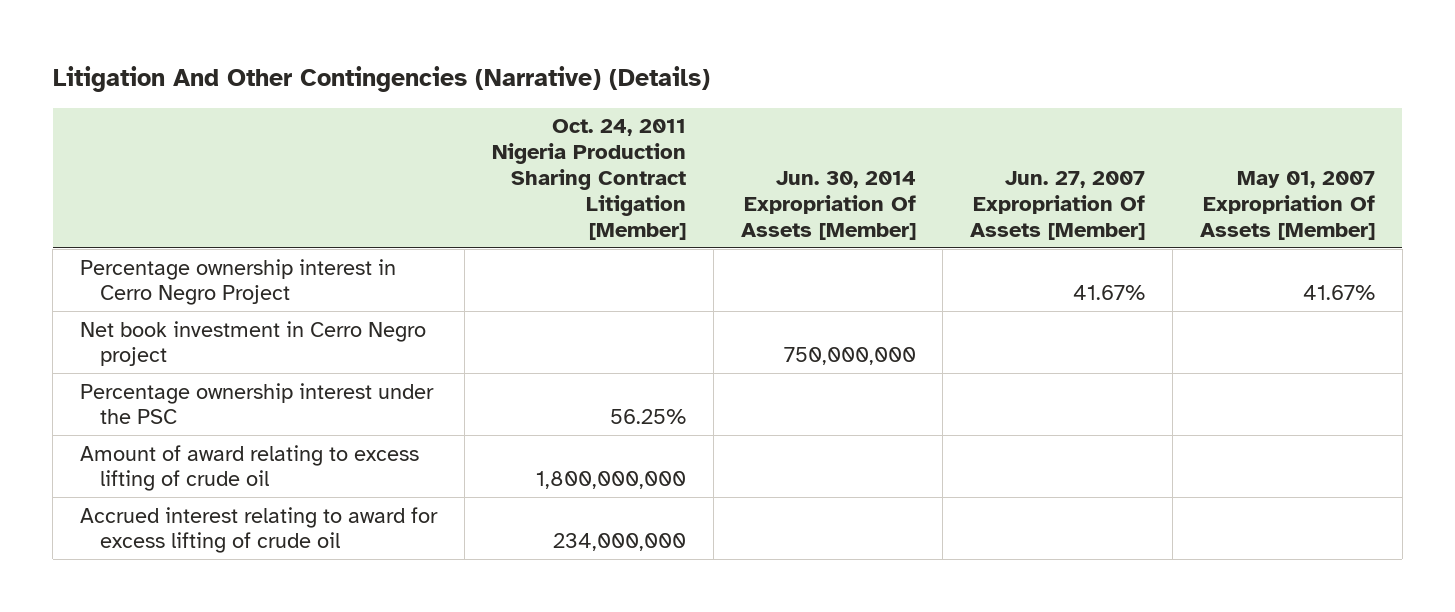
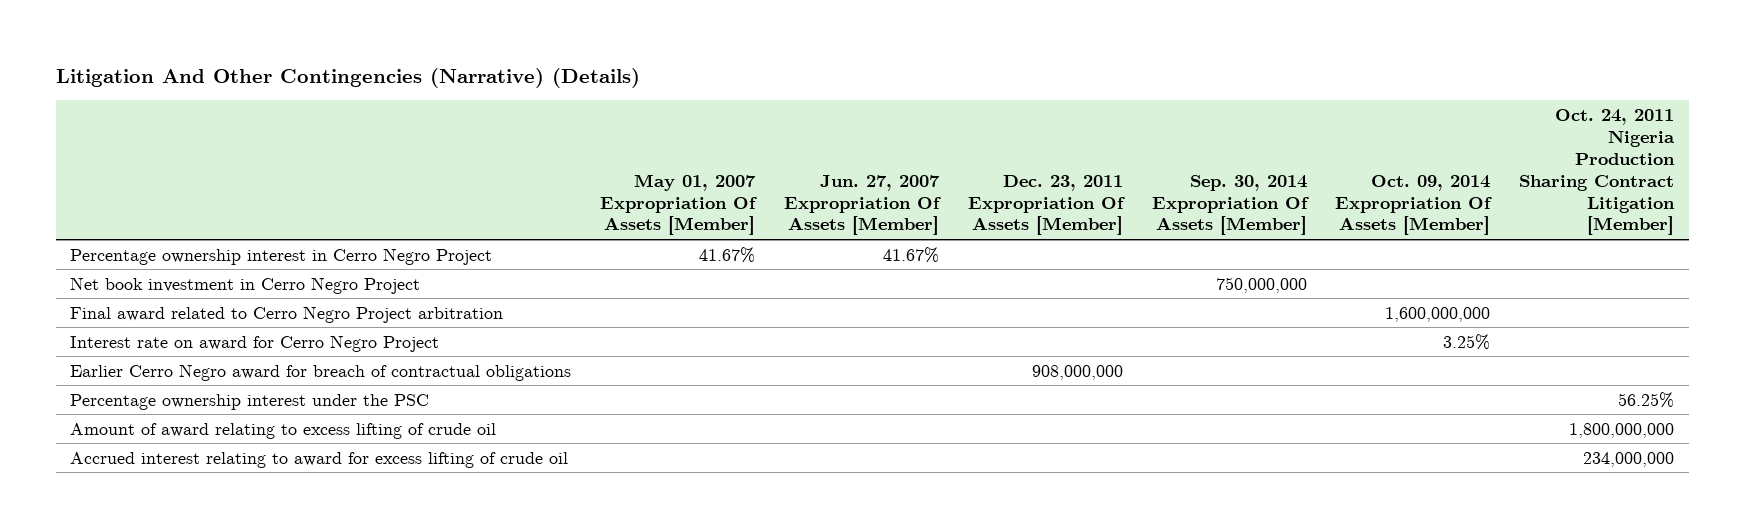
[740,171,916,240] Jun. 30, 2014 Expropriation Of Assets [Member] -> none
none -> [967,174,1125,236] Dec. 23, 2011 Expropriation Of Assets [Member]
none -> [1151,174,1309,236] Sep. 30, 2014 Expropriation Of Assets [Member]
none -> [1335,174,1493,236] Oct. 09, 2014 Expropriation Of Assets [Member]
[80,320,427,367] Net book investment in Cerro Negro project -> [69,276,420,294] Net book investment in Cerro Negro Project
none -> [69,305,503,323] Final award related to Cerro Negro Project arbitration
none -> [69,334,439,352] Interest rate on award for Cerro Negro Project
none -> [69,363,571,381] Earlier Cerro Negro award for breach of contractual obligations

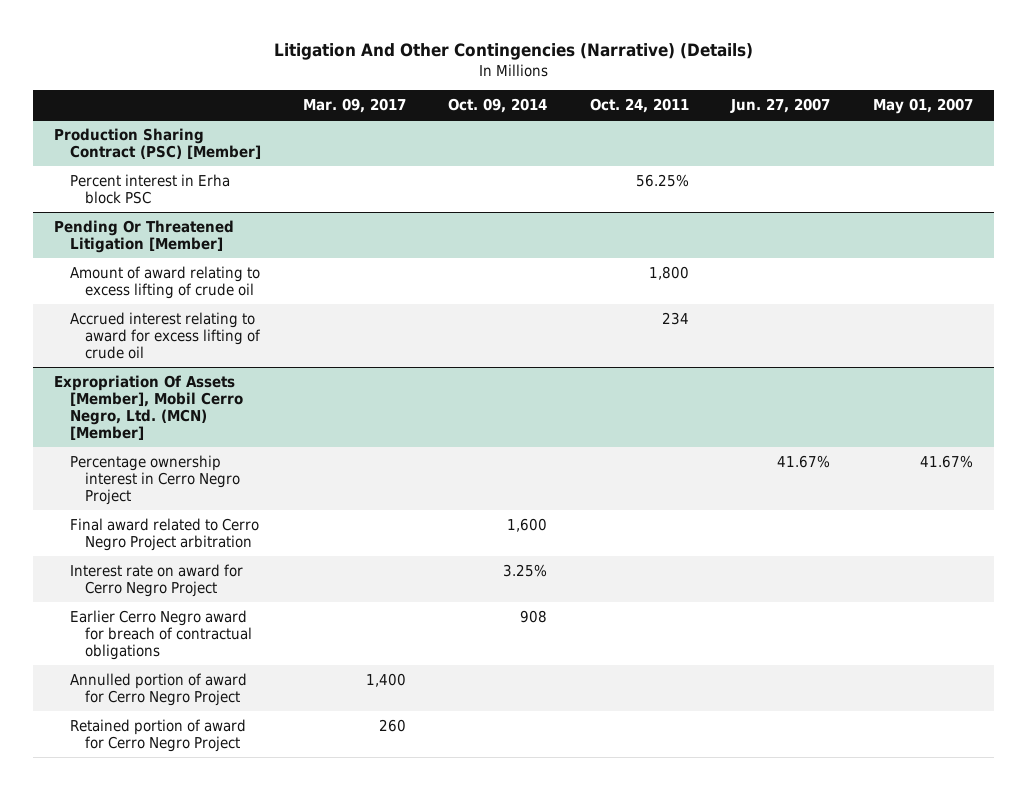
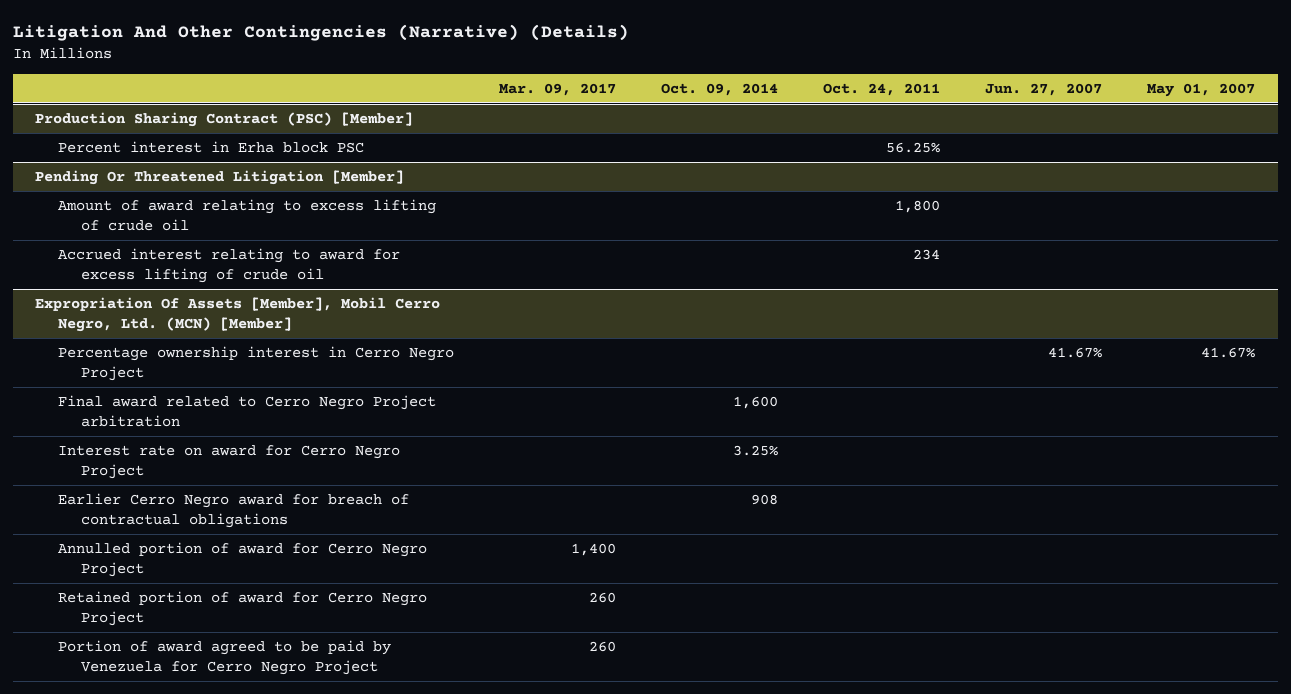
none -> [58,640,392,675] Portion of award agreed to be paid by Venezuela for Cerro Negro Project

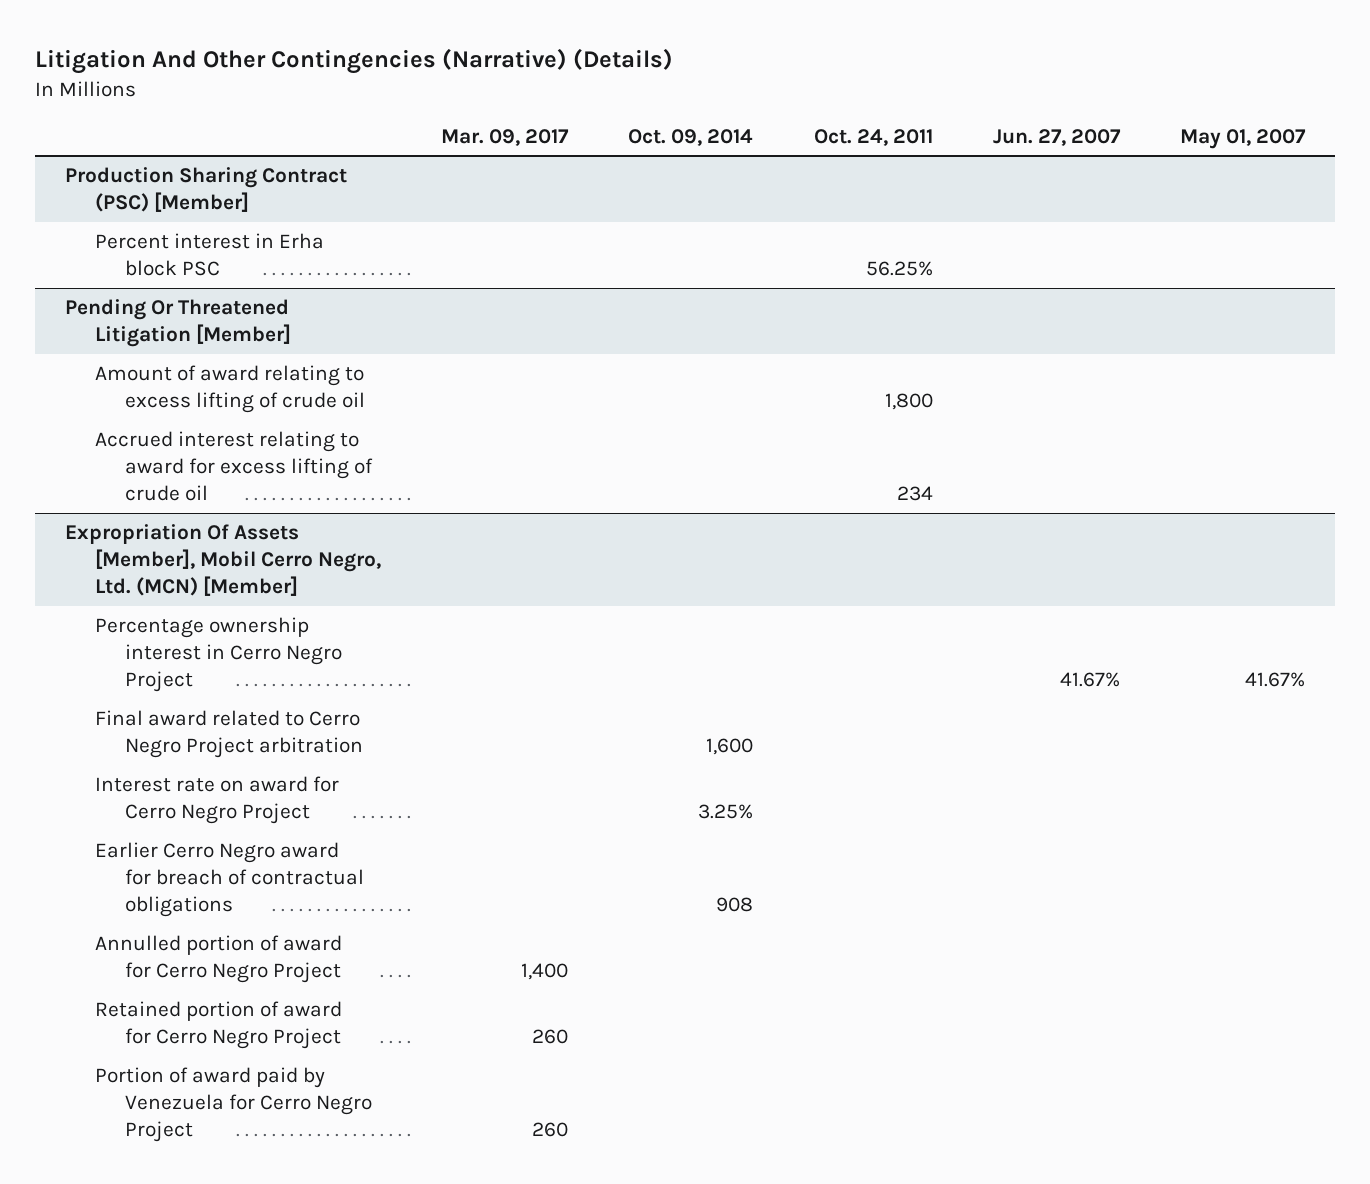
[58,640,392,675] Portion of award agreed to be paid by Venezuela for Cerro Negro Project -> [95,1066,373,1142] Portion of award paid by Venezuela for Cerro Negro Project

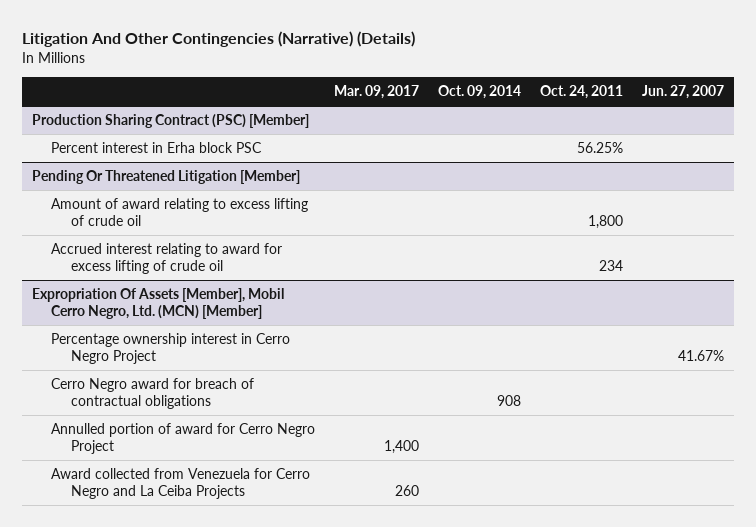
[1179,128,1306,149] May 01, 2007 -> none
[95,709,364,758] Final award related to Cerro Negro Project arbitration -> none
[95,775,340,824] Interest rate on award for Cerro Negro Project -> none
[95,841,365,917] Earlier Cerro Negro award for breach of contractual obligations -> [51,377,255,409] Cerro Negro award for breach of contractual obligations
[95,1066,373,1142] Portion of award paid by Venezuela for Cerro Negro Project -> none
[95,1000,343,1049] Retained portion of award for Cerro Negro Project -> [51,467,311,499] Award collected from Venezuela for Cerro Negro and La Ceiba Projects

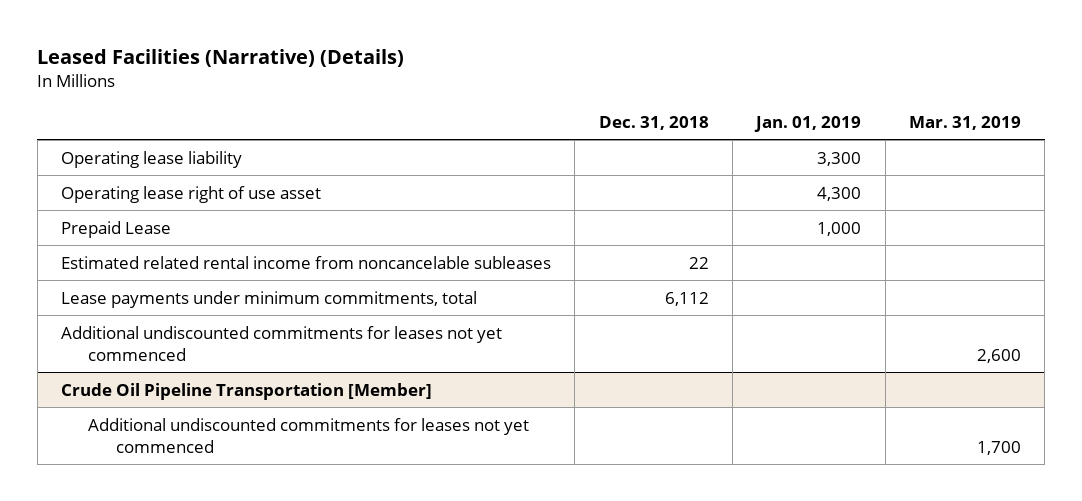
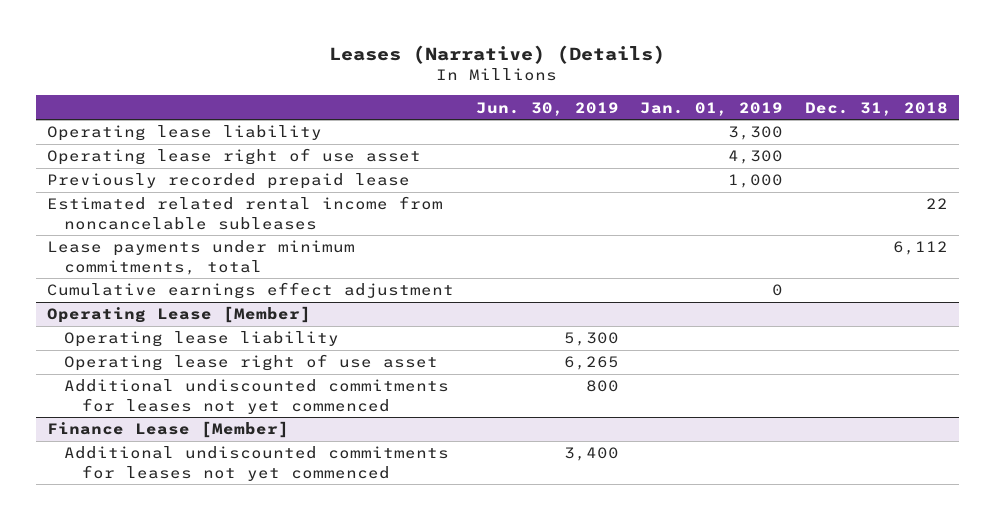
[37,48,405,67] Leased Facilities (Narrative) (Details) -> [329,44,666,64] Leases (Narrative) (Details)
[909,115,1022,130] Mar. 31, 2019 -> none
none -> [475,101,619,116] Jun. 30, 2019
[61,220,172,238] Prepaid Lease -> [46,173,410,190] Previously recorded prepaid lease
[61,325,503,361] Additional undiscounted commitments for leases not yet commenced -> none
[61,382,433,400] Crude Oil Pipeline Transportation [Member] -> none
[88,417,530,453] Additional undiscounted commitments for leases not yet commenced -> none
none -> [46,282,454,300] Cumulative earnings effect adjustment
none -> [46,306,311,324] Operating Lease [Member]
none -> [64,331,340,348] Operating lease liability
none -> [64,354,439,372] Operating lease right of use asset
none -> [64,379,450,414] Additional undiscounted commitments for leases not yet commenced
none -> [46,421,289,439] Finance Lease [Member]
none -> [64,446,450,481] Additional undiscounted commitments for leases not yet commenced

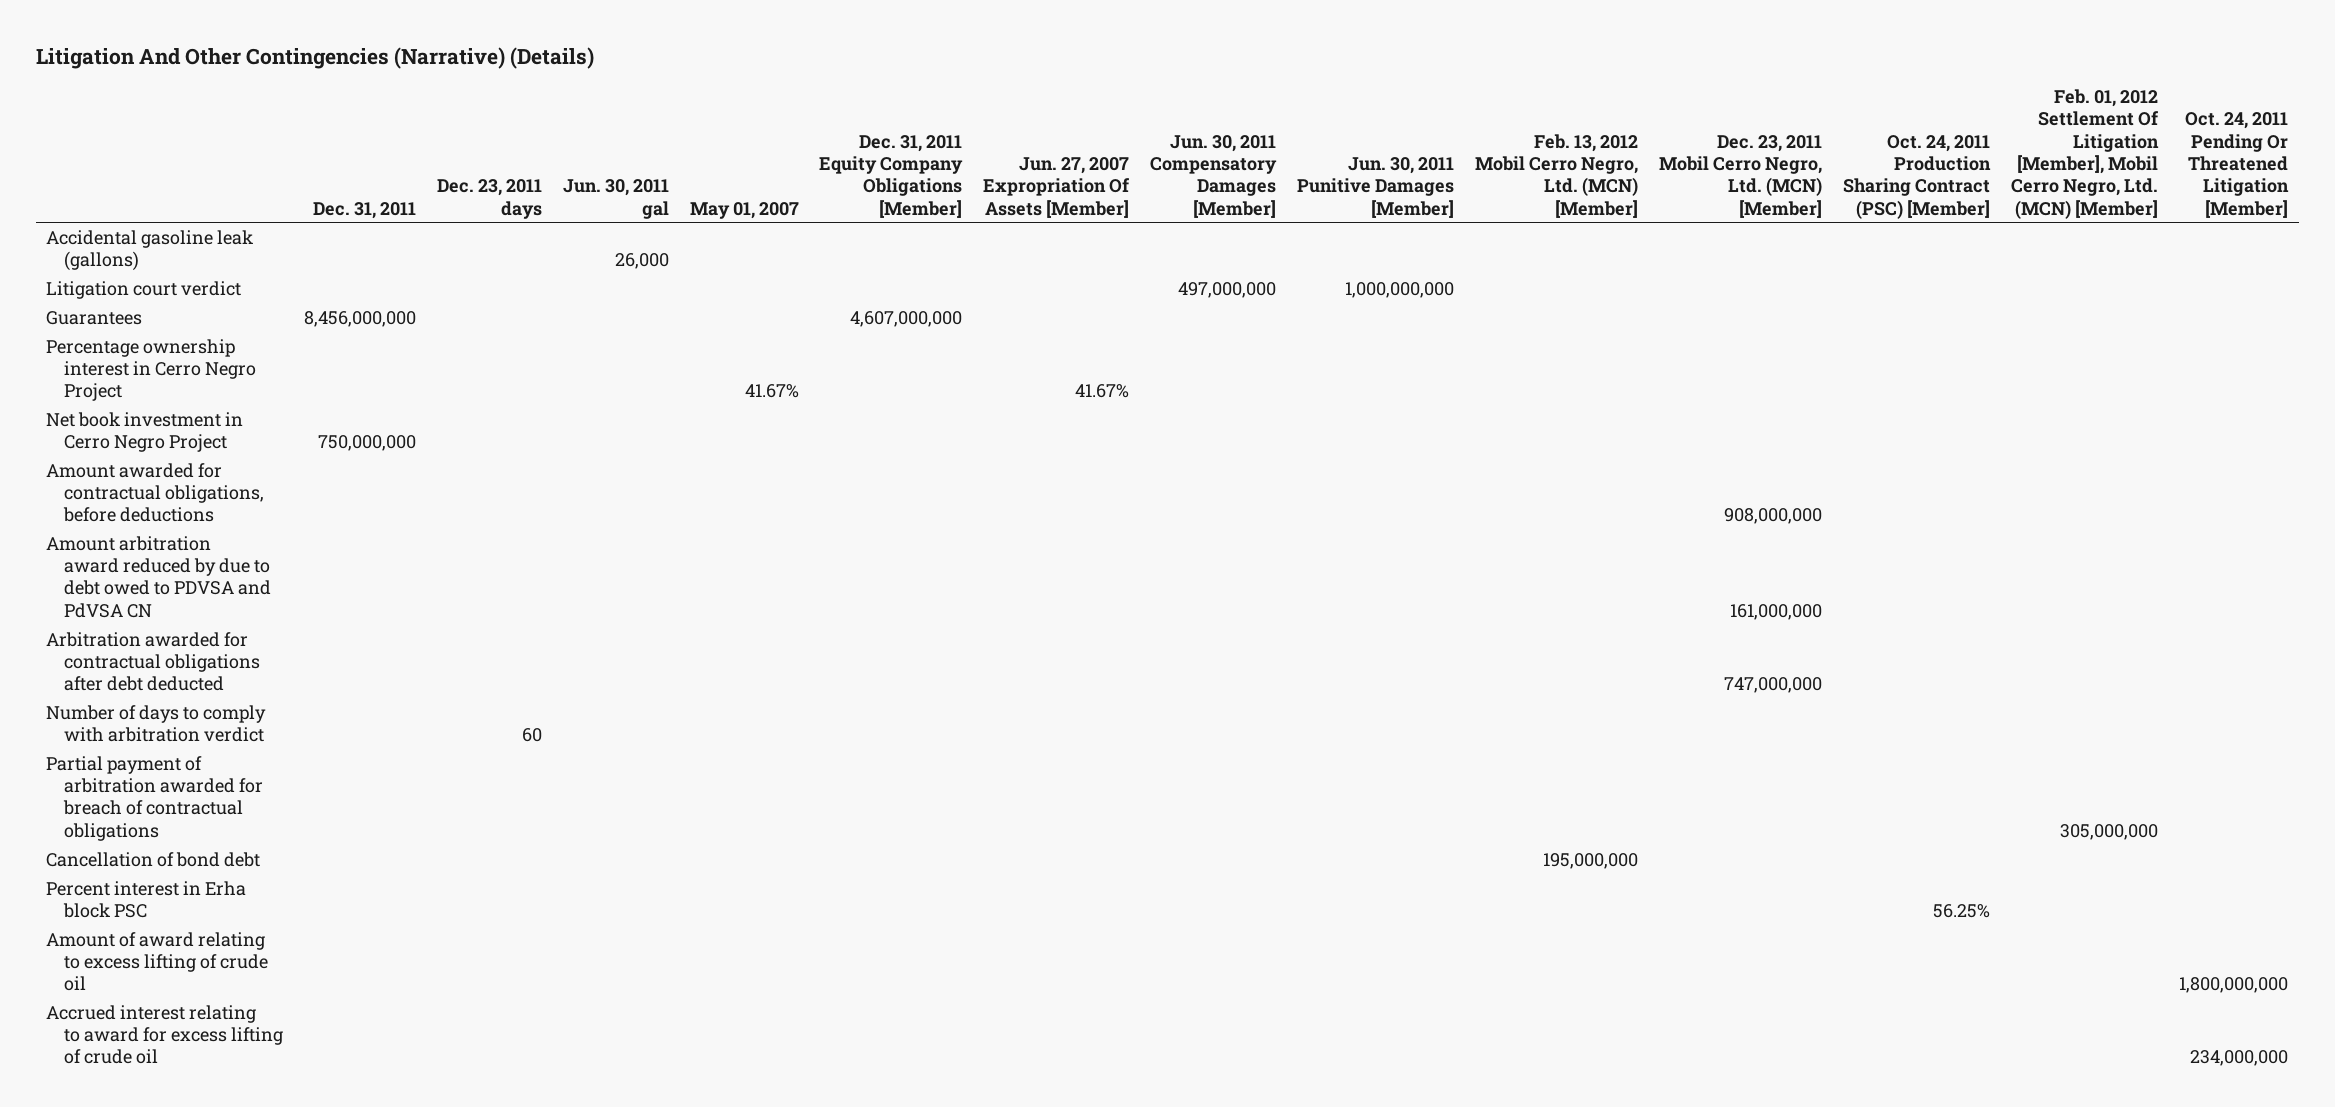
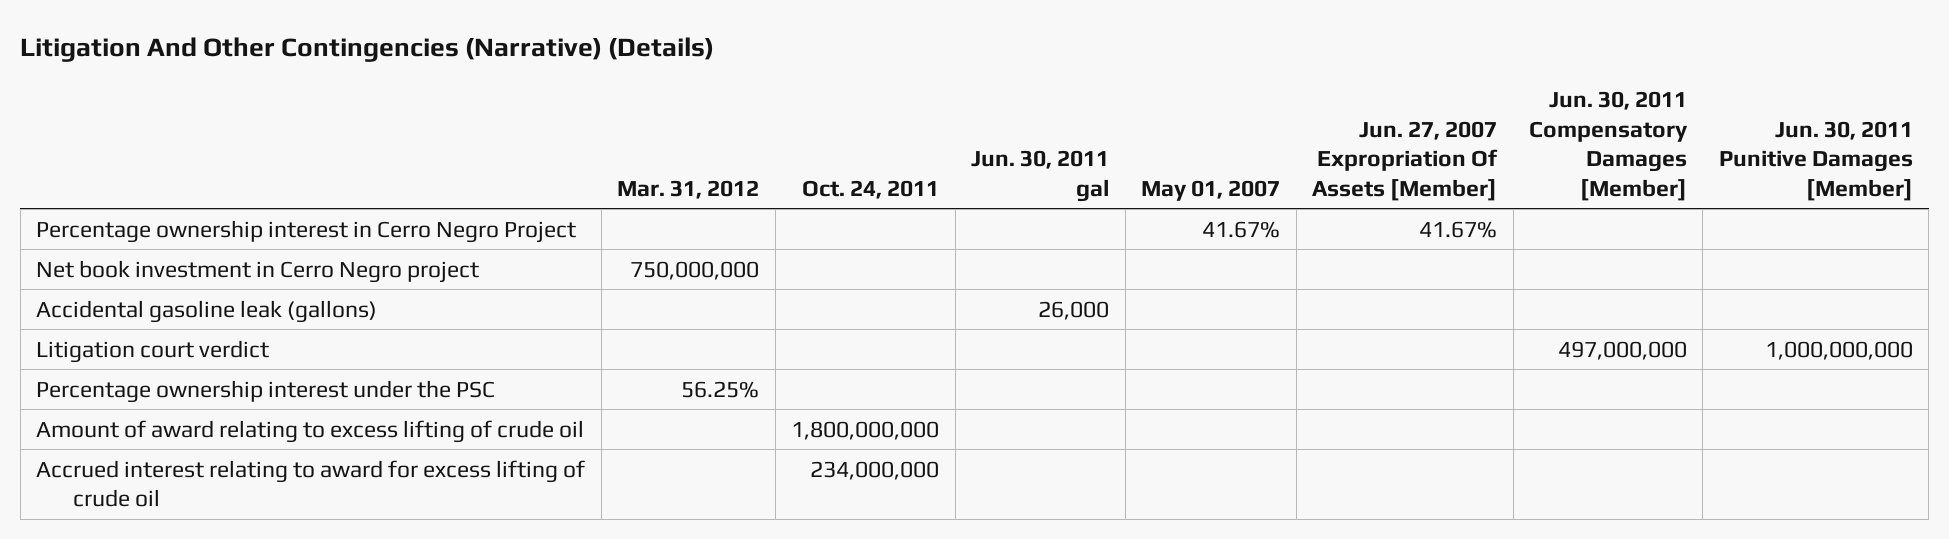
[312,201,416,219] Dec. 31, 2011 -> none
[436,179,542,219] Dec. 23, 2011 days -> none
[819,134,964,218] Dec. 31, 2011 Equity Company Obligations [Member] -> none
[1475,133,1639,218] Feb. 13, 2012 Mobil Cerro Negro, Ltd. (MCN) [Member] -> none
[1659,134,1823,218] Dec. 23, 2011 Mobil Cerro Negro, Ltd. (MCN) [Member] -> none
[1843,134,1992,219] Oct. 24, 2011 Production Sharing Contract (PSC) [Member] -> none
[2011,89,2160,219] Feb. 01, 2012 Settlement Of Litigation [Member], Mobil Cerro Negro, Ltd. (MCN) [Member] -> none
[2185,112,2290,218] Oct. 24, 2011 Pending Or Threatened Litigation [Member] -> none
none -> [617,179,760,199] Mar. 31, 2012
none -> [802,179,940,199] Oct. 24, 2011
[46,338,256,402] Percentage ownership interest in Cerro Negro Project -> [36,219,577,243] Percentage ownership interest in Cerro Negro Project
none -> [36,259,480,283] Net book investment in Cerro Negro project
[46,310,143,325] Guarantees -> none
[46,411,244,453] Net book investment in Cerro Negro Project -> none
[46,462,264,523] Amount awarded for contractual obligations, before deductions -> none
[46,535,271,618] Amount arbitration award reduced by due to debt owed to PDVSA and PdVSA CN -> none
[46,631,260,692] Arbitration awarded for contractual obligations after debt deducted -> none
[46,704,267,743] Number of days to comply with arbitration verdict -> none
[46,755,263,841] Partial payment of arbitration awarded for breach of contractual obligations -> none
[46,851,261,867] Cancellation of bond debt -> none
[46,880,247,919] Percent interest in Erha block PSC -> [36,379,496,403] Percentage ownership interest under the PSC

